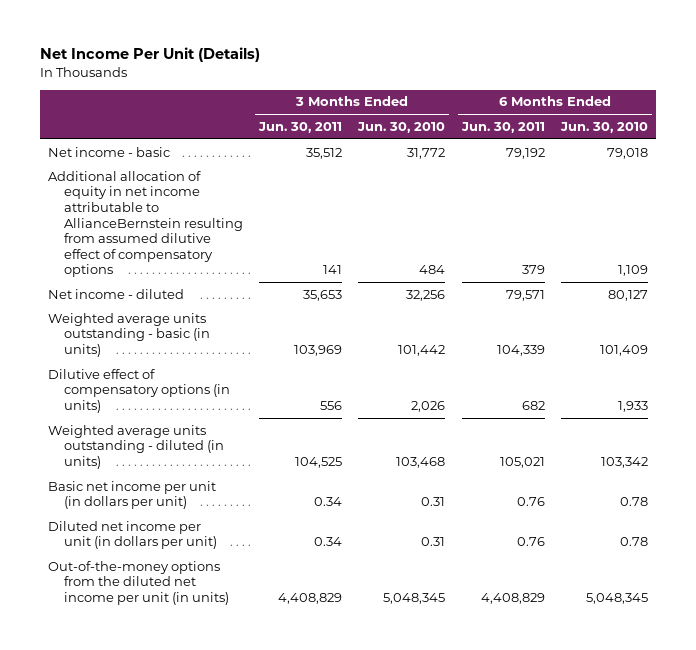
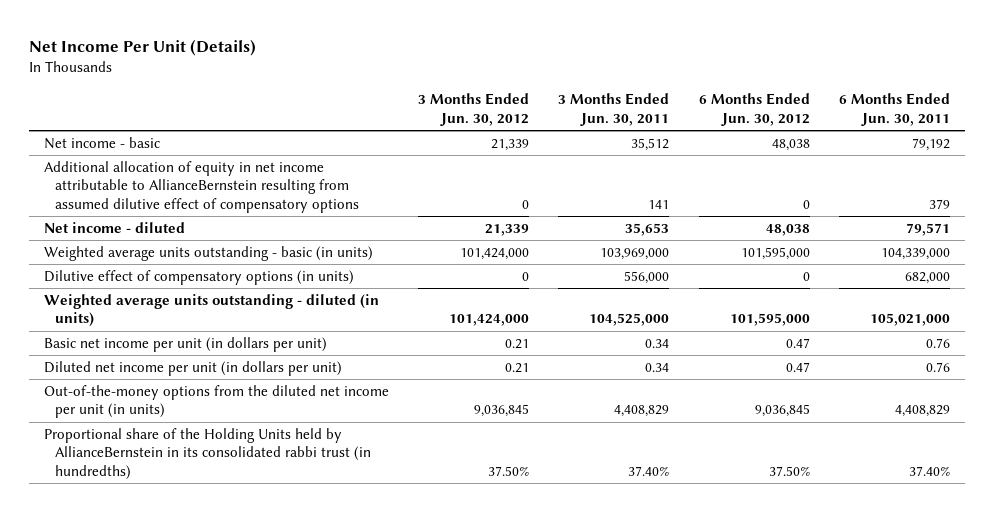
[357,121,446,133] Jun. 30, 2010 -> none
[560,121,649,133] Jun. 30, 2010 -> none
none -> [418,93,530,126] 3 Months Ended Jun. 30, 2012
none -> [698,93,810,126] 6 Months Ended Jun. 30, 2012
[294,344,343,356] 103,969 -> [600,248,670,261] 103,969,000
[496,344,545,356] 104,339 -> [881,248,951,261] 104,339,000
[320,400,343,410] 556 -> [624,271,670,285] 556,000
[521,400,545,410] 682 -> [905,272,951,285] 682,000
[295,456,343,468] 104,525 -> [589,313,670,327] 104,525,000
[499,456,545,468] 105,021 -> [870,313,951,327] 105,021,000
none -> [43,428,372,480] Proportional share of the Holding Units held by AllianceBernstein in its consolidated rabbi trust (in hundredths)

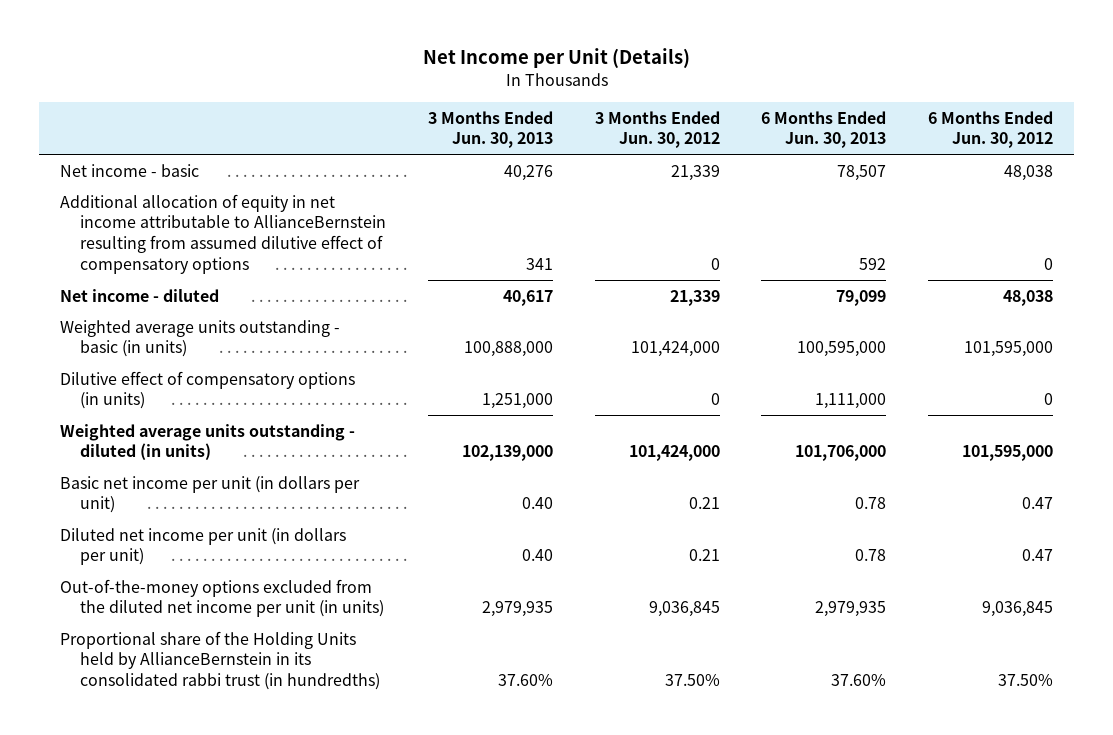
[29,39,257,57] Net Income Per Unit (Details) -> [422,48,690,69] Net Income per Unit (Details)
[558,93,670,126] 3 Months Ended Jun. 30, 2011 -> none
[839,93,951,126] 6 Months Ended Jun. 30, 2011 -> none
none -> [428,110,554,149] 3 Months Ended Jun. 30, 2013
none -> [761,110,887,149] 6 Months Ended Jun. 30, 2013
[43,385,389,419] Out-of-the-money options from the diluted net income per unit (in units) -> [60,578,385,618] Out-of-the-money options excluded from the diluted net income per unit (in units)

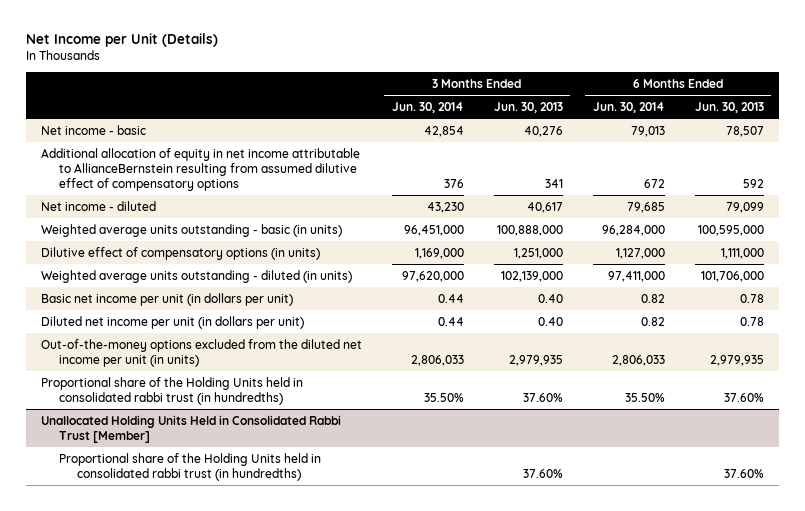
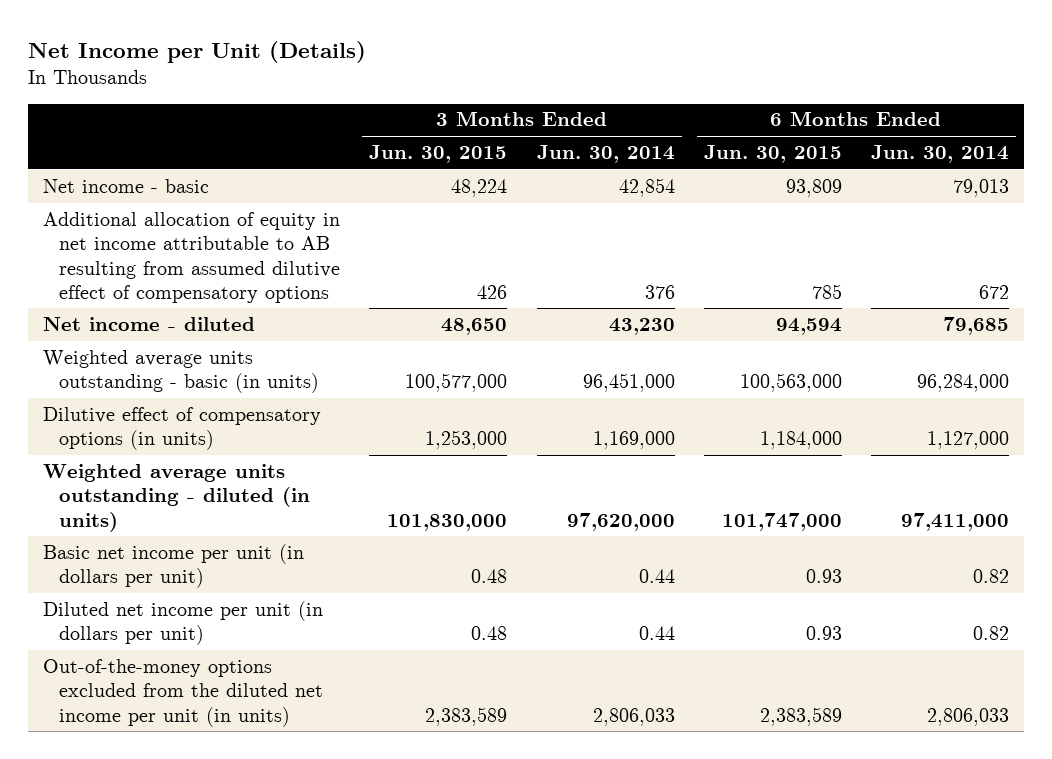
[493,101,563,113] Jun. 30, 2013 -> none
[694,101,764,113] Jun. 30, 2013 -> none
none -> [369,145,508,164] Jun. 30, 2015
none -> [703,145,842,164] Jun. 30, 2015
[40,147,360,191] Additional allocation of equity in net income attributable to AllianceBernstein resulting from assumed dilutive effect of compensatory options -> [42,211,340,303] Additional allocation of equity in net income attributable to AB resulting from assumed dilutive effect of compensatory options
[40,376,303,405] Proportional share of the Holding Units held in consolidated rabbi trust (in hundredths) -> none
[40,414,341,443] Unallocated Holding Units Held in Consolidated Rabbi Trust [Member] -> none
[59,452,322,481] Proportional share of the Holding Units held in consolidated rabbi trust (in hundredths) -> none

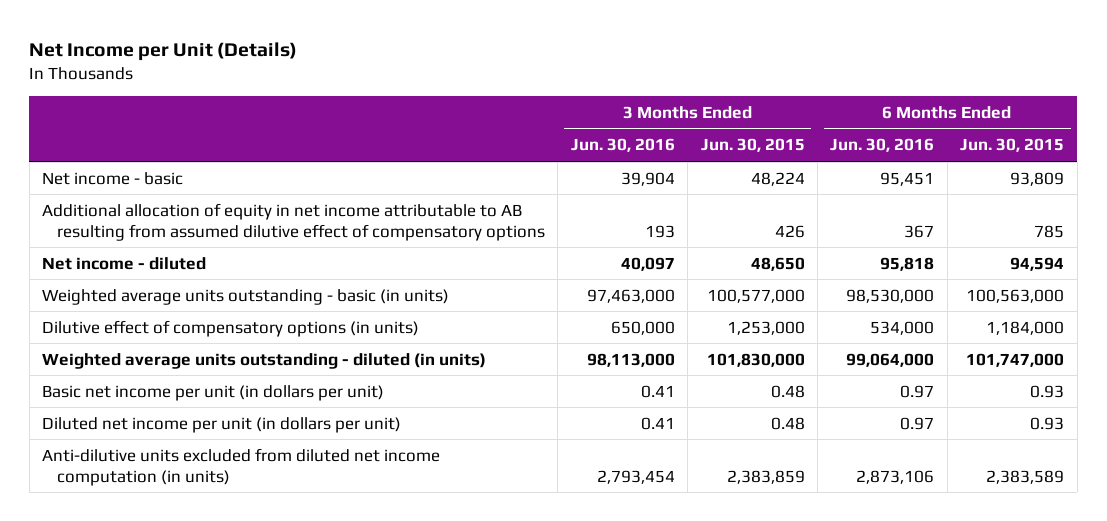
[536,145,675,164] Jun. 30, 2014 -> none
[871,145,1010,164] Jun. 30, 2014 -> none
none -> [570,138,675,153] Jun. 30, 2016
none -> [830,138,935,153] Jun. 30, 2016
[42,658,323,727] Out-of-the-money options excluded from the diluted net income per unit (in units) -> [42,447,441,486] Anti-dilutive units excluded from diluted net income computation (in units)
[425,706,508,726] 2,383,589 -> [726,469,805,484] 2,383,859

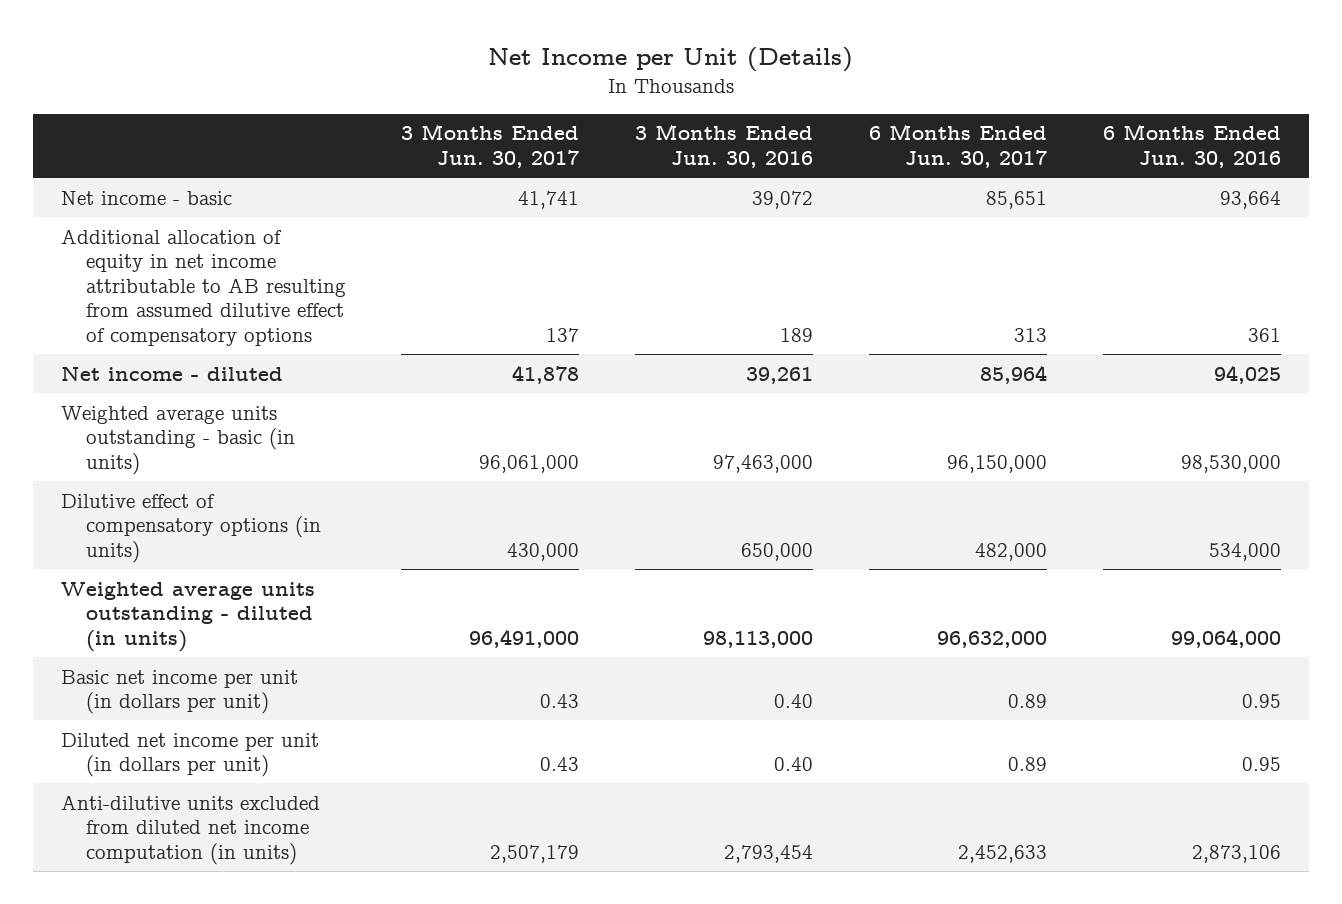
[700,138,805,153] Jun. 30, 2015 -> none
[960,138,1065,153] Jun. 30, 2015 -> none
none -> [401,124,580,168] 3 Months Ended Jun. 30, 2017
none -> [869,124,1048,168] 6 Months Ended Jun. 30, 2017
[620,171,675,186] 39,904 -> [752,190,814,209] 39,072
[880,171,935,186] 95,451 -> [1220,190,1282,209] 93,664
[644,224,675,238] 193 -> [780,327,814,342] 189
[904,224,935,238] 367 -> [1248,327,1282,342] 361
[620,256,675,271] 40,097 -> [746,366,814,384] 39,261
[880,256,935,271] 95,818 -> [1214,364,1282,384] 94,025
[640,384,675,398] 0.41 -> [774,694,814,709] 0.40
[900,384,935,398] 0.97 -> [1242,694,1282,709] 0.95
[640,416,675,430] 0.41 -> [774,757,814,772] 0.40
[900,416,935,430] 0.97 -> [1242,757,1282,772] 0.95

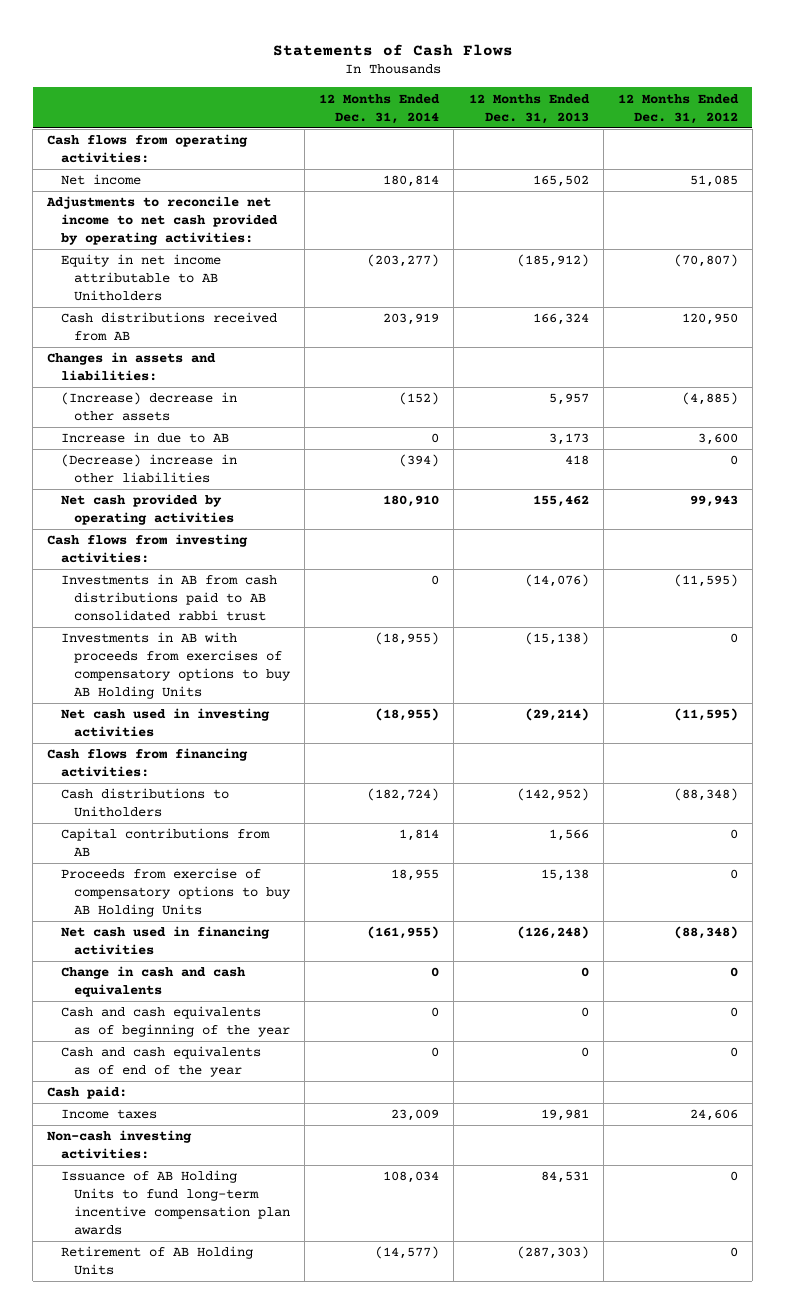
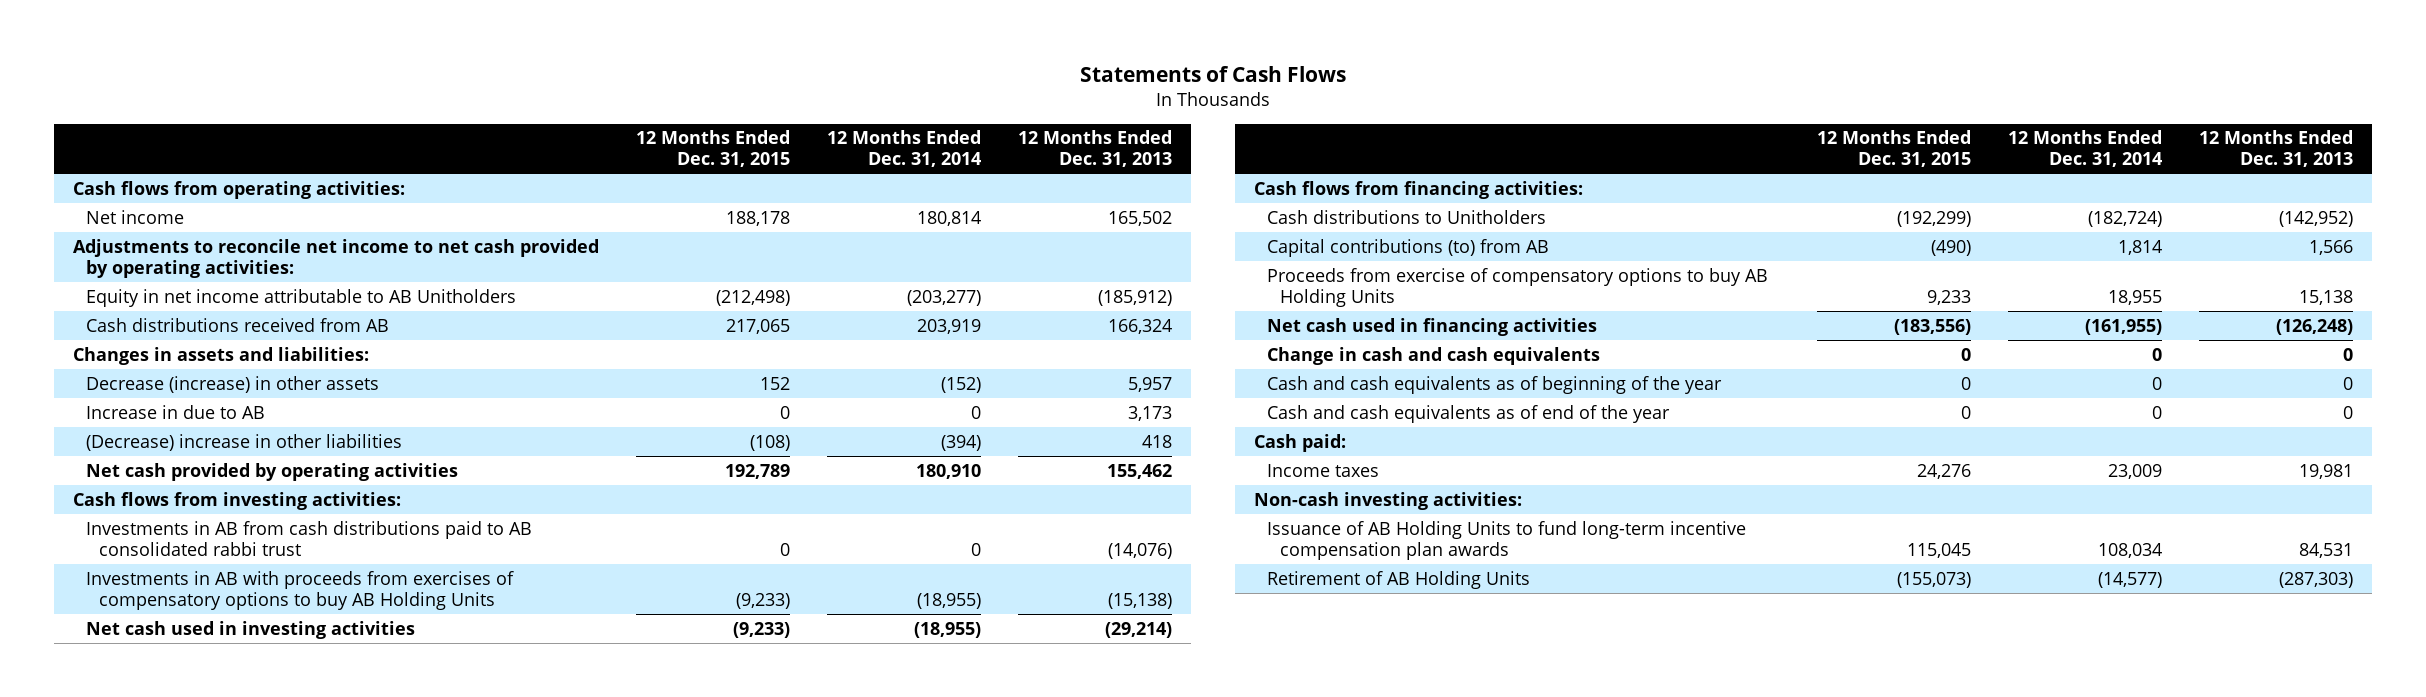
[617,93,739,124] 12 Months Ended Dec. 31, 2012 -> none
none -> [636,130,791,168] 12 Months Ended Dec. 31, 2015
[60,392,237,422] (Increase) decrease in other assets -> [86,375,380,393] Decrease (increase) in other assets
[60,828,270,857] Capital contributions from AB -> [1267,238,1550,257] Capital contributions (to) from AB

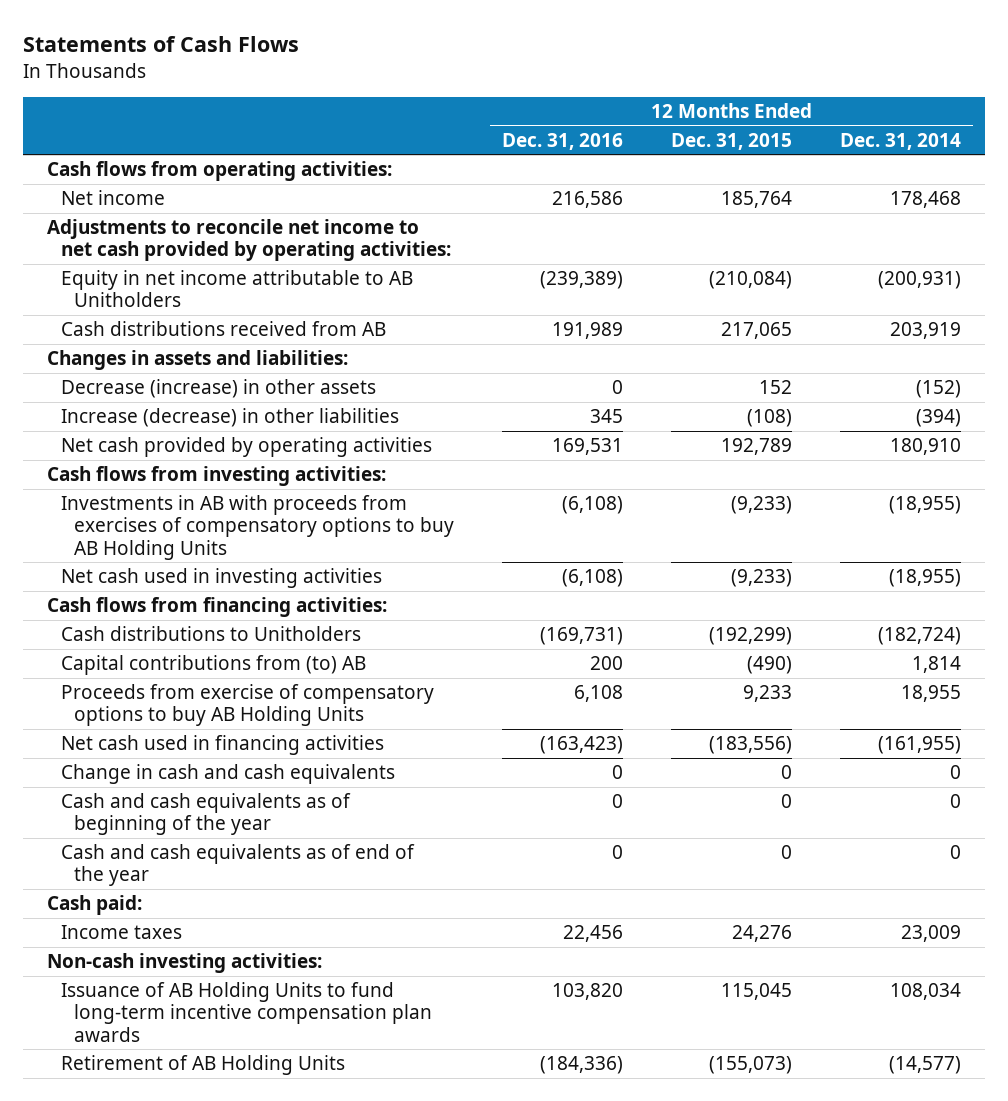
[1018,130,1173,168] 12 Months Ended Dec. 31, 2013 -> none
none -> [502,132,624,150] Dec. 31, 2016
[726,210,791,226] 188,178 -> [721,191,793,209] 185,764
[917,210,982,226] 180,814 -> [890,191,962,209] 178,468
[716,289,791,306] (212,498) -> [709,271,793,290] (210,084)
[907,289,982,306] (203,277) -> [878,271,962,290] (200,931)
[86,404,266,419] Increase in due to AB -> none
[86,433,403,451] (Decrease) increase in other liabilities -> [60,408,399,428] Increase (decrease) in other liabilities
[86,520,533,556] Investments in AB from cash distributions paid to AB consolidated rabbi trust -> none
[1267,238,1550,257] Capital contributions (to) from AB -> [60,655,366,676] Capital contributions from (to) AB

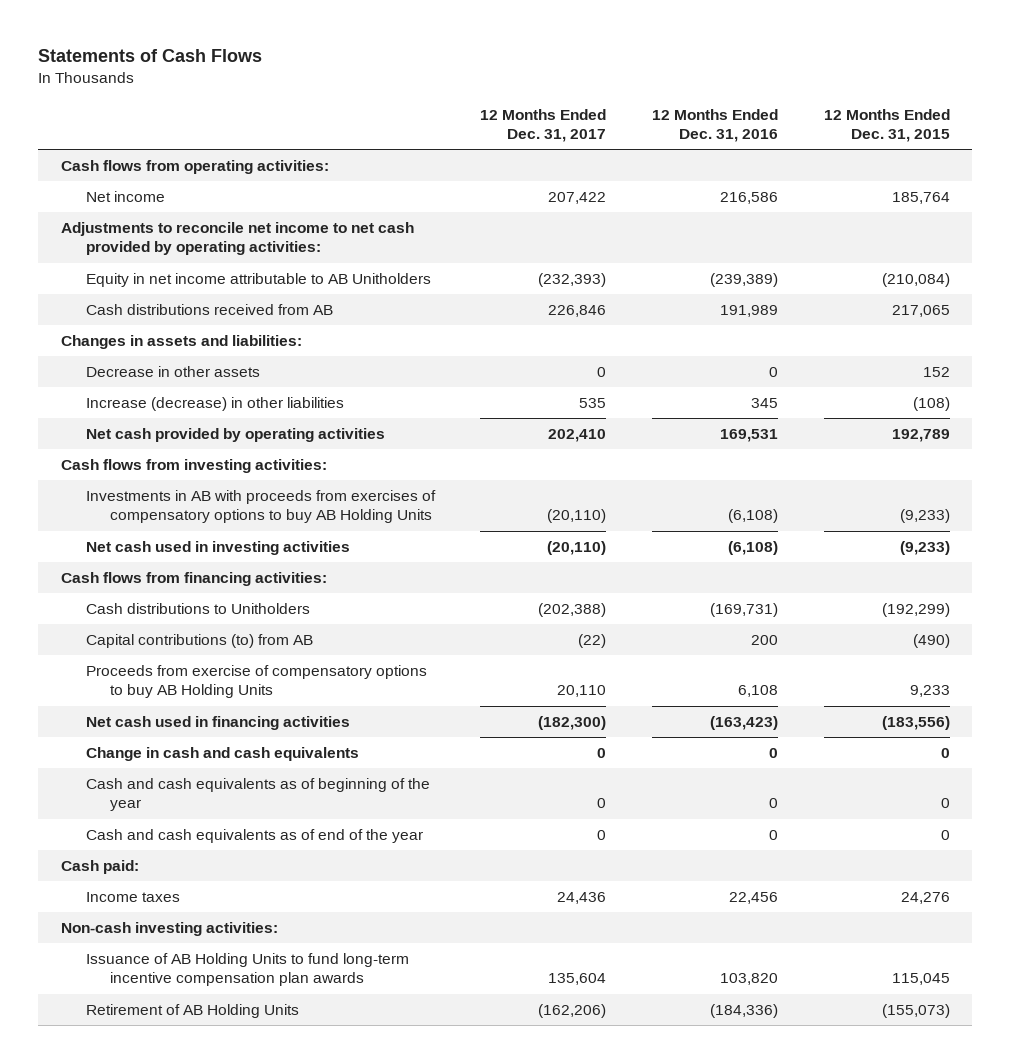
[840,132,962,150] Dec. 31, 2014 -> none
none -> [480,108,607,143] 12 Months Ended Dec. 31, 2017
[60,379,376,399] Decrease (increase) in other assets -> [85,365,260,377] Decrease in other assets
[60,655,366,676] Capital contributions from (to) AB -> [85,633,313,648] Capital contributions (to) from AB

